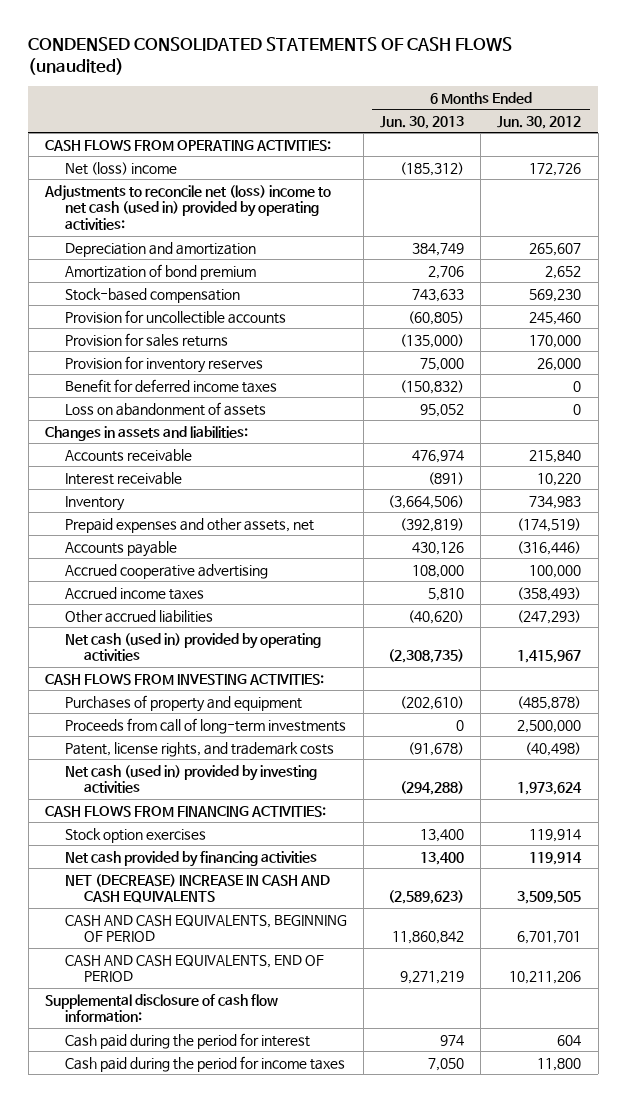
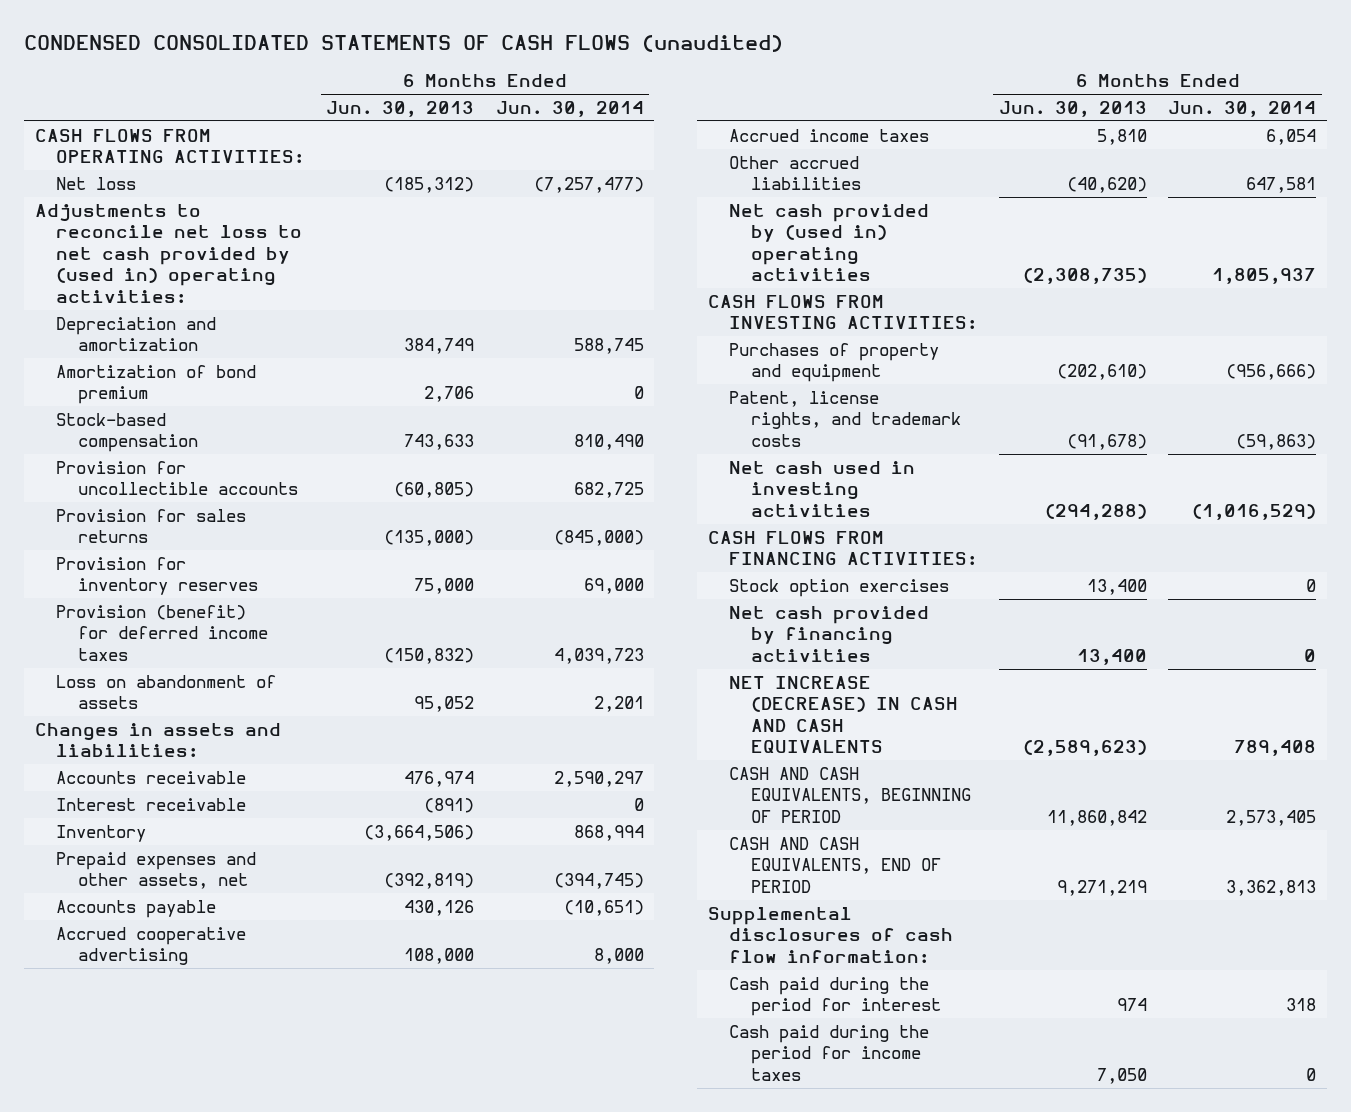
[497,115,582,129] Jun. 30, 2012 -> none
none -> [495,100,644,117] Jun. 30, 2014
[64,161,177,175] Net (loss) income -> [56,176,137,190] Net loss
[43,184,331,231] Adjustments to reconcile net (loss) income to net cash (used in) provided by operating activities: -> [34,203,303,303] Adjustments to reconcile net loss to net cash provided by (used in) operating activities:
[64,378,277,393] Benefit for deferred income taxes -> [56,604,269,661] Provision (benefit) for deferred income taxes
[64,632,321,662] Net cash (used in) provided by operating activities -> [729,203,930,282] Net cash provided by (used in) operating activities
[64,717,346,734] Proceeds from call of long-term investments -> none
[64,764,317,794] Net cash (used in) provided by investing activities -> [729,460,916,517] Net cash used in investing activities
[64,873,330,904] NET (DECREASE) INCREASE IN CASH AND CASH EQUIVALENTS -> [729,675,958,754] NET INCREASE (DECREASE) IN CASH AND CASH EQUIVALENTS
[44,993,278,1023] Supplemental disclosure of cash flow information: -> [707,906,954,963] Supplemental disclosures of cash flow information:

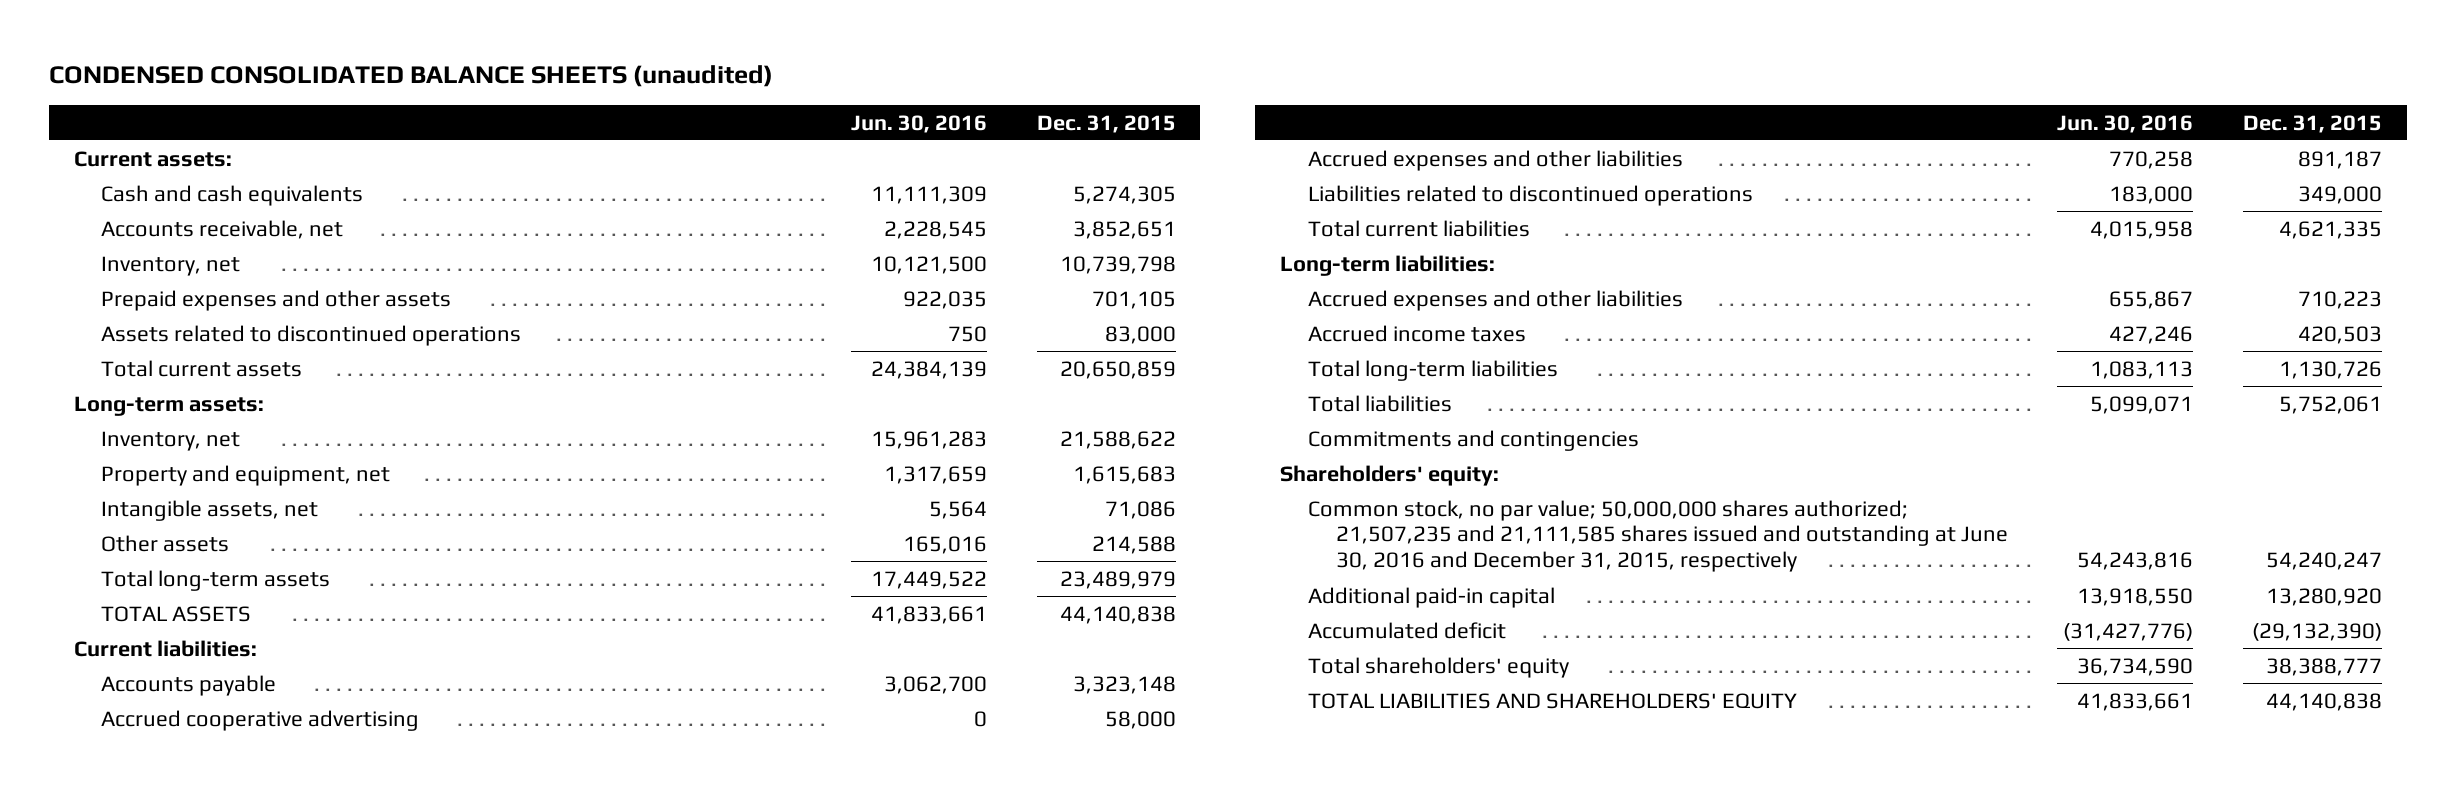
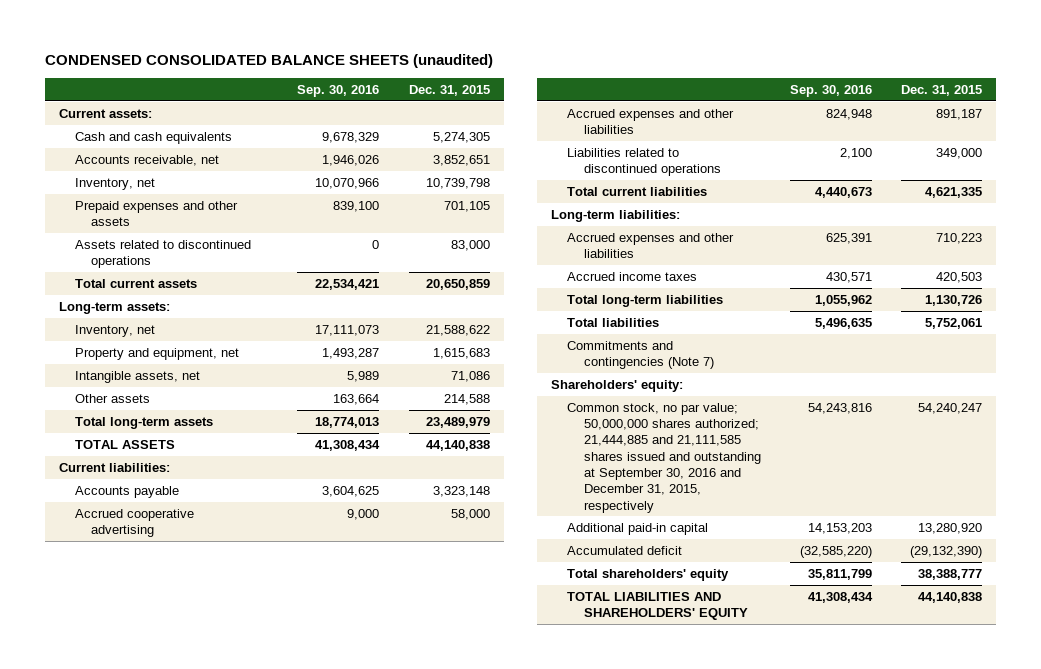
[850,114,987,133] Jun. 30, 2016 -> none
none -> [297,84,380,97] Sep. 30, 2016
[1307,429,1639,451] Commitments and contingencies -> [567,340,714,370] Commitments and contingencies (Note 7)
[1307,499,2008,573] Common stock, no par value; 50,000,000 shares authorized; 21,507,235 and 21,111,585 shares issued and outstanding at June 30, 2016 and December 31, 2015, respectively -> [567,402,761,513] Common stock, no par value; 50,000,000 shares authorized; 21,444,885 and 21,111,585 shares issued and outstanding at September 30, 2016 and December 31, 2015, respectively

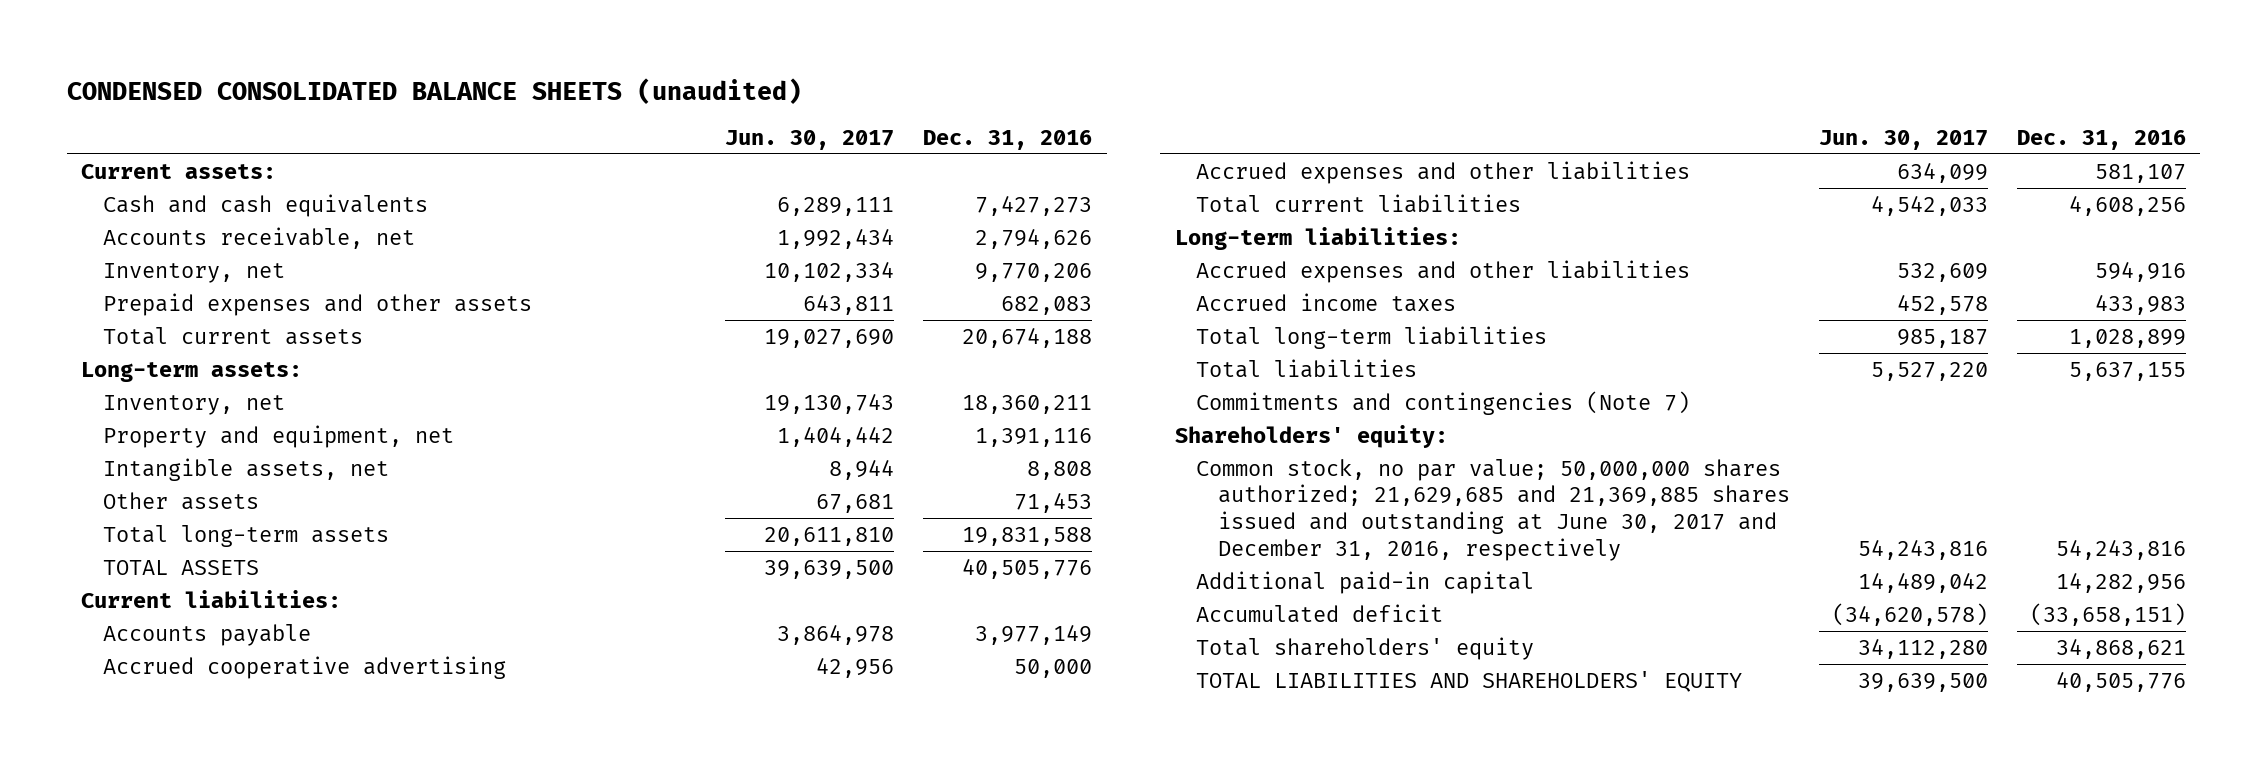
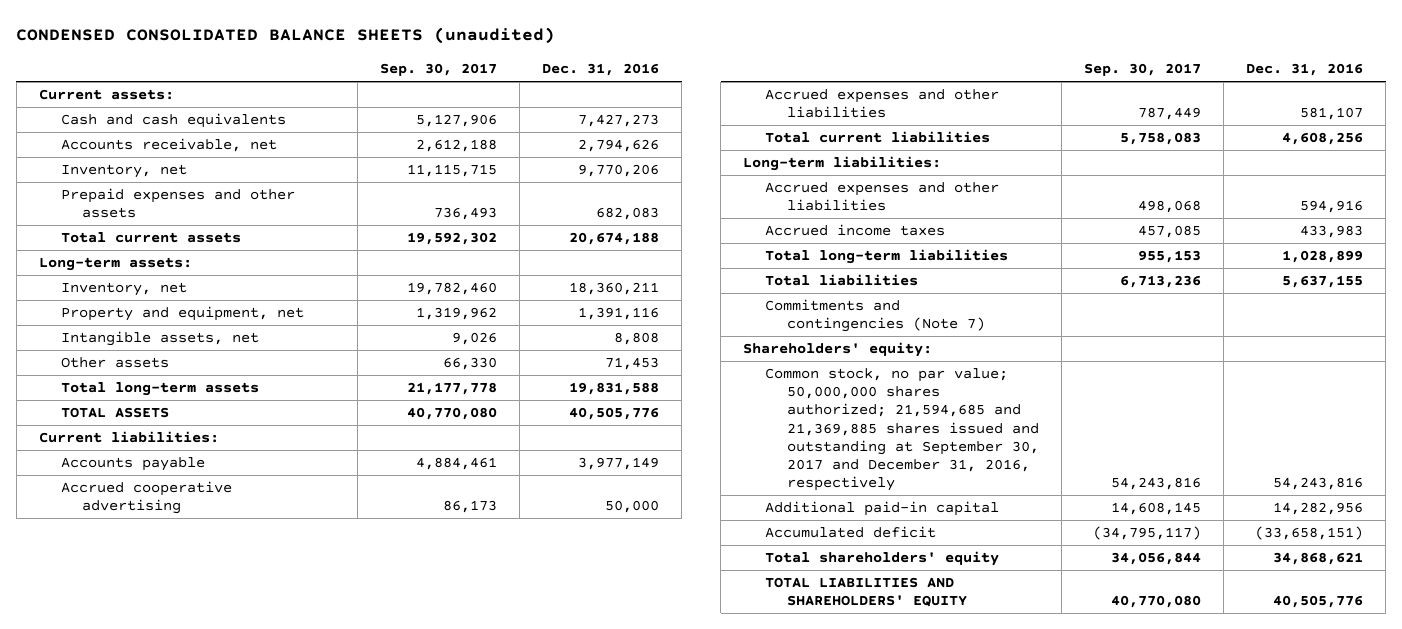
[725,129,895,150] Jun. 30, 2017 -> none
none -> [379,63,497,77] Sep. 30, 2017
[1196,458,1790,561] Common stock, no par value; 50,000,000 shares authorized; 21,629,685 and 21,369,885 shares issued and outstanding at June 30, 2017 and December 31, 2016, respectively -> [764,368,1039,491] Common stock, no par value; 50,000,000 shares authorized; 21,594,685 and 21,369,885 shares issued and outstanding at September 30, 2017 and December 31, 2016, respectively

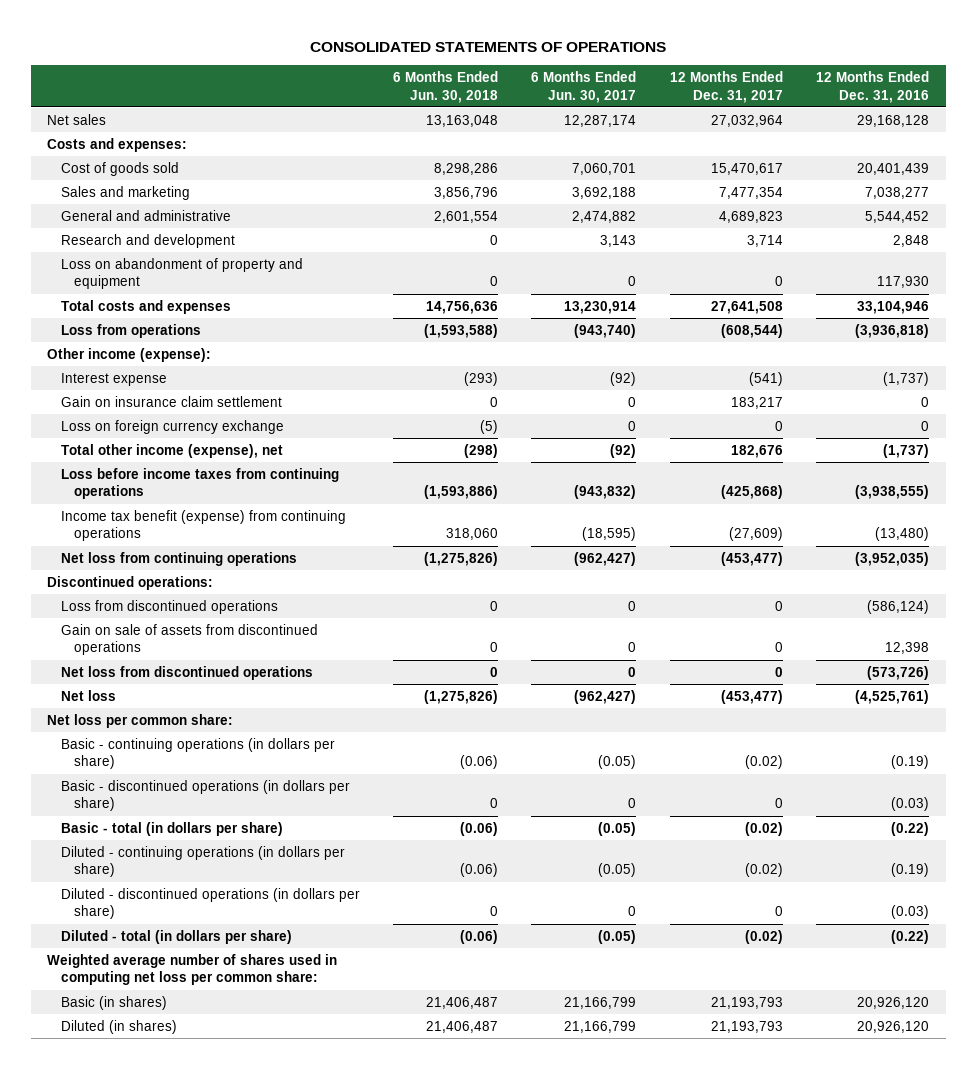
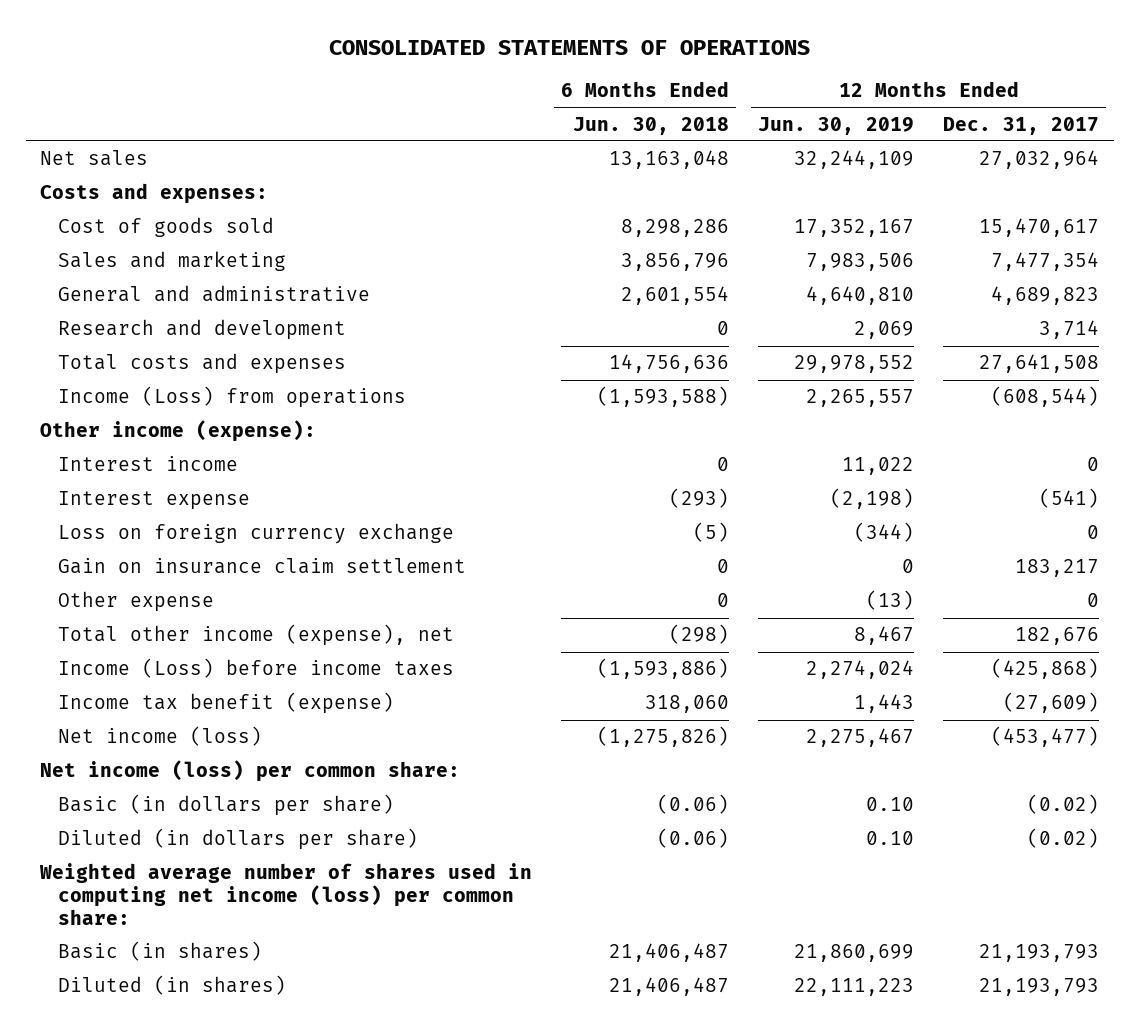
[531,71,637,103] 6 Months Ended Jun. 30, 2017 -> none
[815,71,929,103] 12 Months Ended Dec. 31, 2016 -> none
none -> [758,116,915,135] Jun. 30, 2019
[60,257,303,290] Loss on abandonment of property and equipment -> none
[60,323,201,338] Loss from operations -> [58,386,407,409] Income (Loss) from operations
none -> [58,456,239,472] Interest income
[60,395,282,407] Gain on insurance claim settlement -> [58,558,467,575] Gain on insurance claim settlement
none -> [58,591,215,613] Other expense
[60,551,297,566] Net loss from continuing operations -> none
[47,575,214,590] Discontinued operations: -> none
[60,599,278,614] Loss from discontinued operations -> none
[60,623,318,656] Gain on sale of assets from discontinued operations -> none
[60,665,313,680] Net loss from discontinued operations -> none
[60,737,335,770] Basic - continuing operations (in dollars per share) -> none
[60,779,350,812] Basic - discontinued operations (in dollars per share) -> none
[60,845,345,878] Diluted - continuing operations (in dollars per share) -> none
[60,887,360,920] Diluted - discontinued operations (in dollars per share) -> none
[60,467,339,500] Loss before income taxes from continuing operations -> [58,658,455,679] Income (Loss) before income taxes
[60,509,346,542] Income tax benefit (expense) from continuing operations -> [58,692,395,715] Income tax benefit (expense)
[60,689,116,701] Net loss -> [58,726,263,747] Net income (loss)
[47,713,234,728] Net loss per common share: -> [40,760,461,783] Net income (loss) per common share:
[60,821,283,836] Basic - total (in dollars per share) -> [58,794,395,817] Basic (in dollars per share)
[60,929,292,944] Diluted - total (in dollars per share) -> [58,828,419,851] Diluted (in dollars per share)
[47,953,338,986] Weighted average number of shares used in computing net loss per common share: -> [39,863,533,926] Weighted average number of shares used in computing net income (loss) per common share:

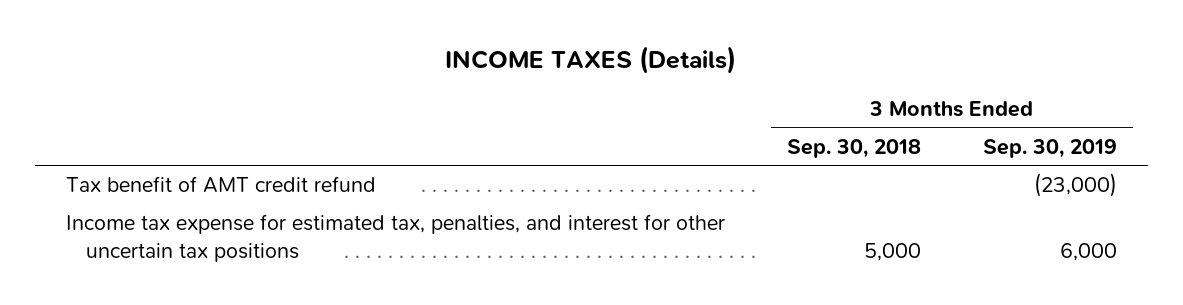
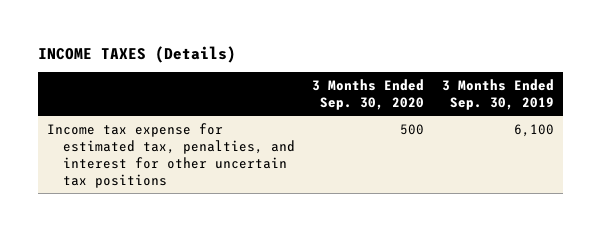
[786,138,921,158] Sep. 30, 2018 -> none
none -> [312,78,425,111] 3 Months Ended Sep. 30, 2020
[65,176,376,194] Tax benefit of AMT credit refund -> none
[1060,243,1118,262] 6,000 -> [513,123,554,137] 6,100

